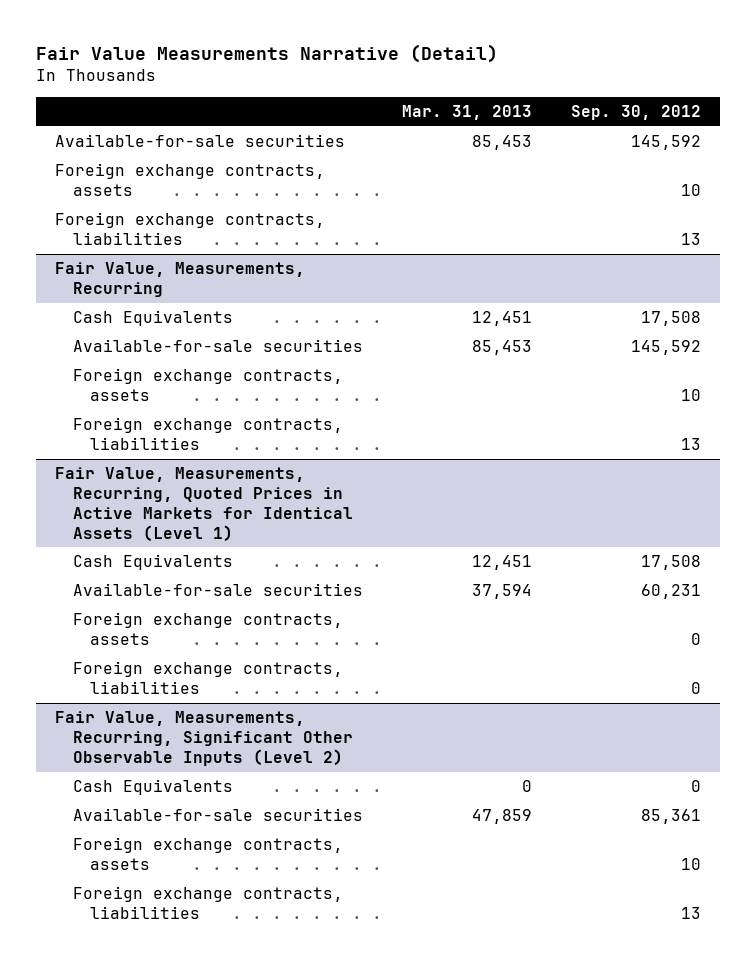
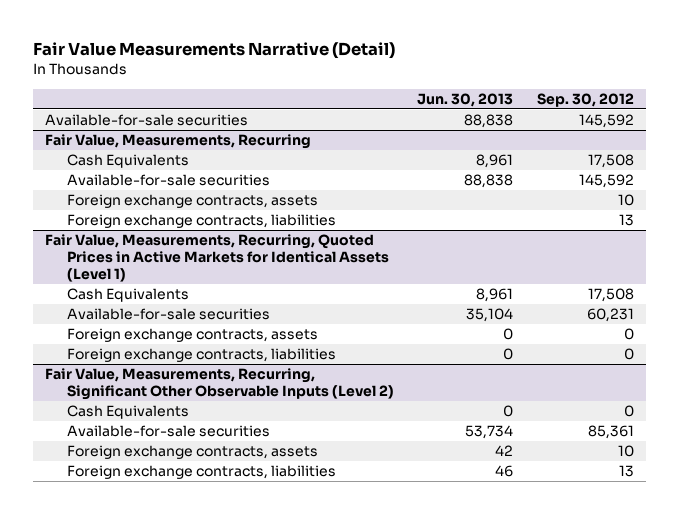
[401,105,532,121] Mar. 31, 2013 -> none
none -> [417,92,514,107] Jun. 30, 2013
[55,163,326,196] Foreign exchange contracts, assets -> none
[55,212,326,245] Foreign exchange contracts, liabilities -> none

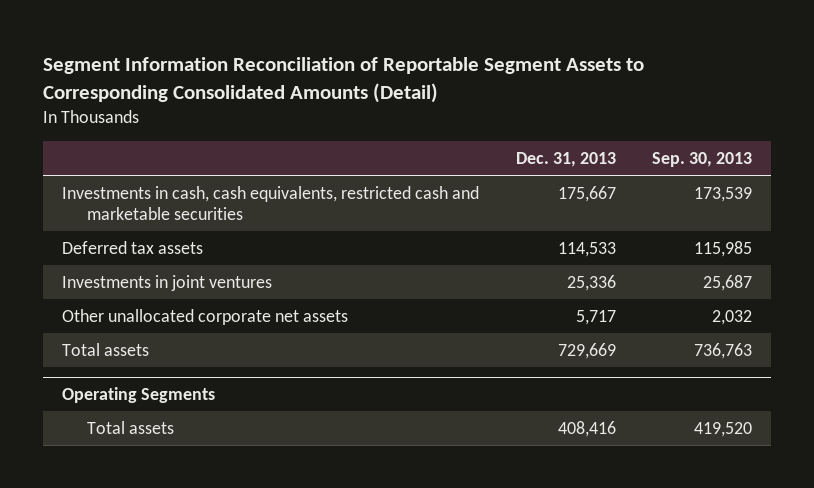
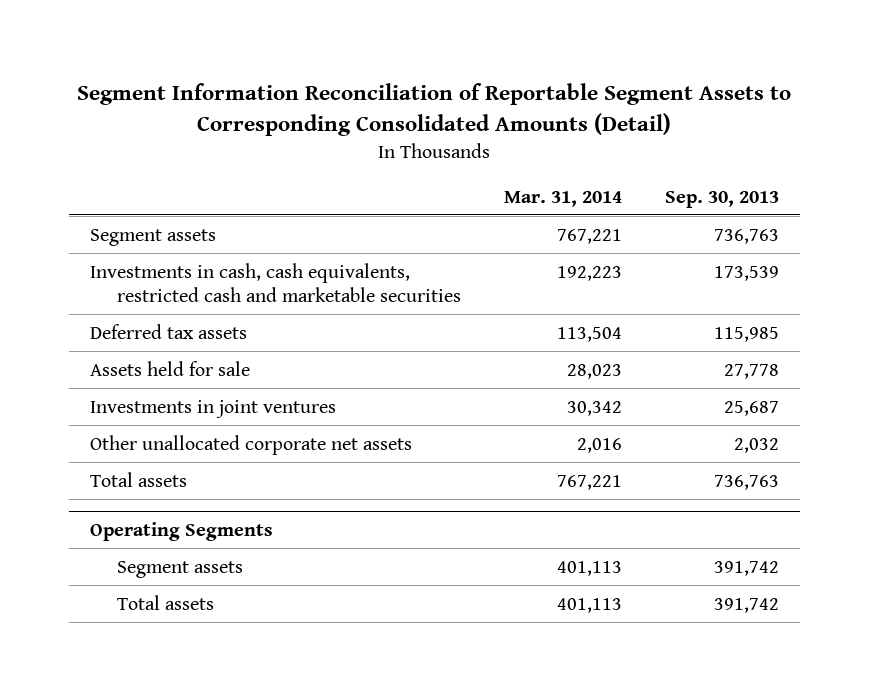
[515,152,616,168] Dec. 31, 2013 -> none
none -> [503,190,622,207] Mar. 31, 2014
none -> [90,228,217,246] Segment assets
none -> [90,360,251,376] Assets held for sale
none -> [117,560,244,578] Segment assets
[694,421,753,437] 419,520 -> [713,597,779,613] 391,742

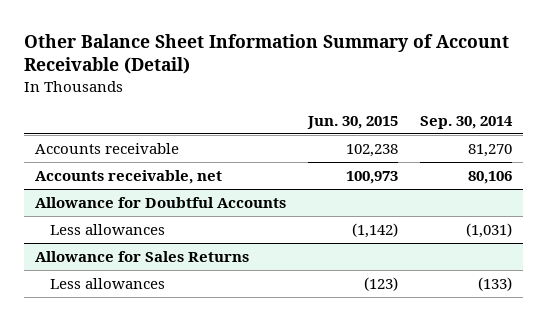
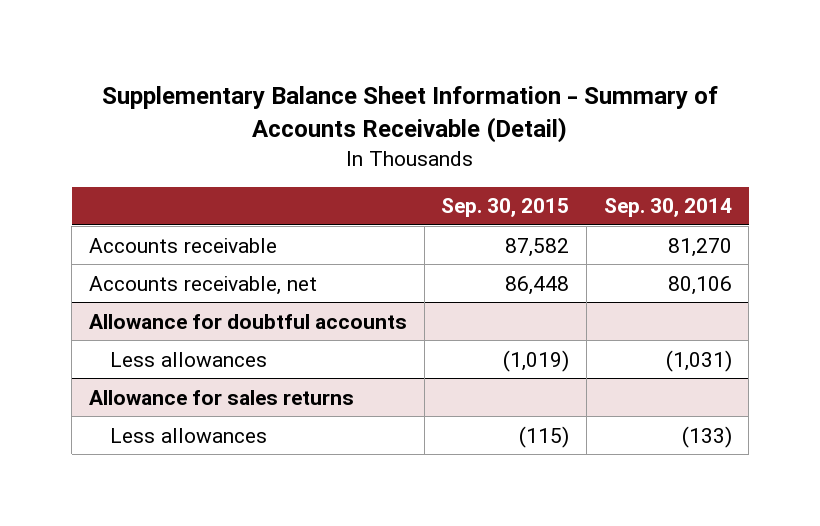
[24,33,510,75] Other Balance Sheet Information Summary of Account Receivable (Detail) -> [102,86,719,144] Supplementary Balance Sheet Information - Summary of Accounts Receivable (Detail)
[306,116,398,130] Jun. 30, 2015 -> none
none -> [441,198,570,218] Sep. 30, 2015
[35,196,287,208] Allowance for Doubtful Accounts -> [88,313,407,329] Allowance for doubtful accounts
[35,250,250,262] Allowance for Sales Returns -> [88,389,354,405] Allowance for sales returns

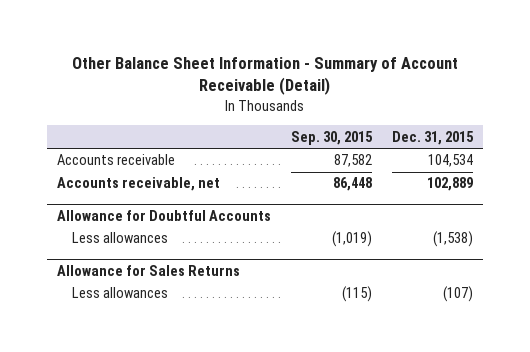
[102,86,719,144] Supplementary Balance Sheet Information - Summary of Accounts Receivable (Detail) -> [71,57,458,96] Other Balance Sheet Information - Summary of Account Receivable (Detail)
[603,198,732,218] Sep. 30, 2014 -> none
none -> [391,130,474,145] Dec. 31, 2015
[88,313,407,329] Allowance for doubtful accounts -> [56,209,271,221] Allowance for Doubtful Accounts
[88,389,354,405] Allowance for sales returns -> [56,264,240,276] Allowance for Sales Returns

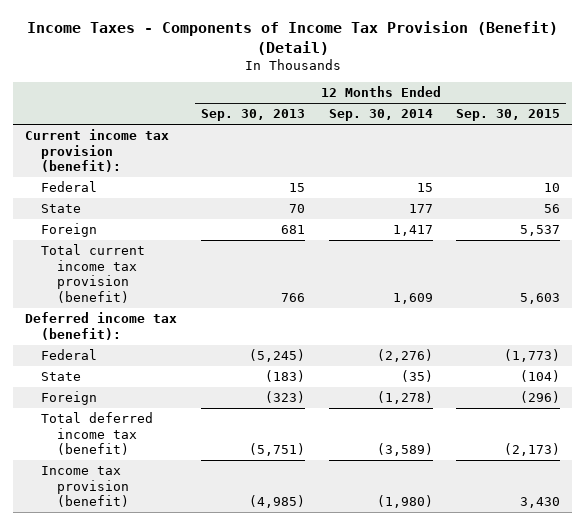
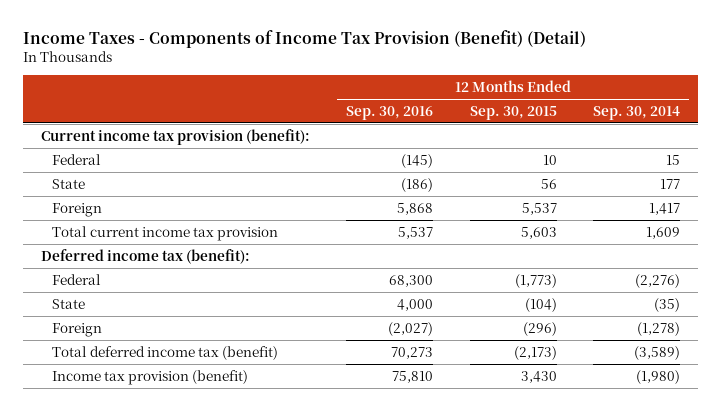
[200,109,305,122] Sep. 30, 2013 -> none
none -> [346,105,434,120] Sep. 30, 2016
[41,244,146,303] Total current income tax provision (benefit) -> [52,225,279,241] Total current income tax provision

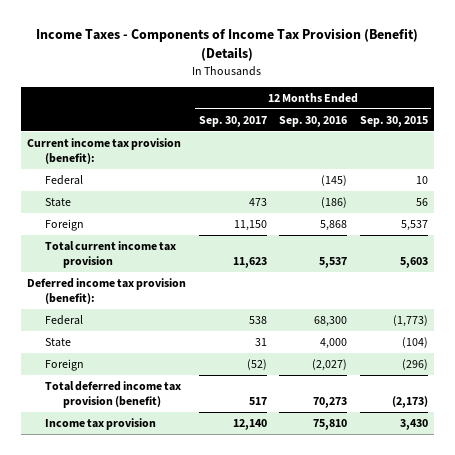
[22,29,586,48] Income Taxes - Components of Income Tax Provision (Benefit) (Detail) -> [36,28,419,62] Income Taxes - Components of Income Tax Provision (Benefit) (Details)
[592,105,680,120] Sep. 30, 2014 -> none
none -> [198,115,267,127] Sep. 30, 2017
[41,248,251,264] Deferred income tax (benefit): -> [26,278,186,304] Deferred income tax provision (benefit):
[52,345,279,360] Total deferred income tax (benefit) -> [45,381,182,408] Total deferred income tax provision (benefit)
[52,369,249,385] Income tax provision (benefit) -> [45,418,157,431] Income tax provision

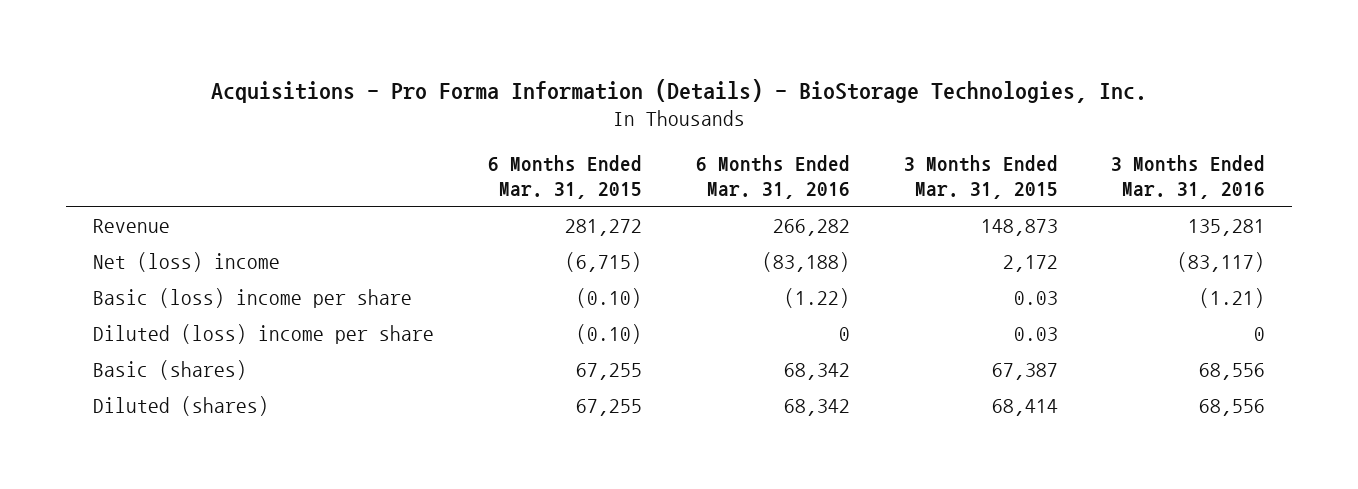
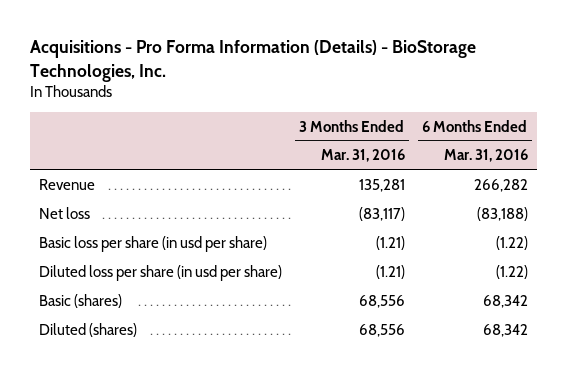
[487,154,642,199] 6 Months Ended Mar. 31, 2015 -> none
[903,154,1058,199] 3 Months Ended Mar. 31, 2015 -> none
[93,251,281,272] Net (loss) income -> [38,206,90,219] Net loss
[93,287,413,308] Basic (loss) income per share -> [38,235,267,252] Basic loss per share (in usd per share)
[93,323,435,344] Diluted (loss) income per share -> [38,264,282,281] Diluted loss per share (in usd per share)
[838,326,850,341] 0 -> [495,264,528,279] (1.22)
[1254,326,1266,341] 0 -> [375,264,405,279] (1.21)

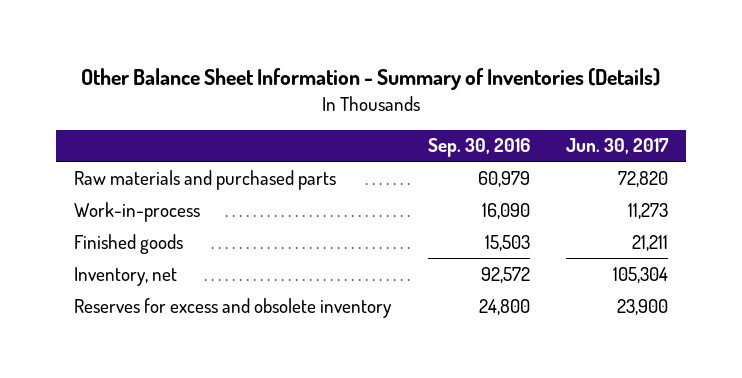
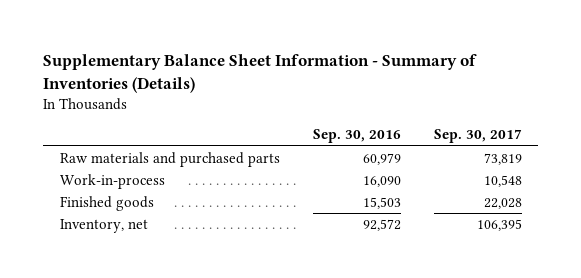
[81,68,661,91] Other Balance Sheet Information - Summary of Inventories (Details) -> [43,54,478,93] Supplementary Balance Sheet Information - Summary of Inventories (Details)
[566,138,670,155] Jun. 30, 2017 -> none
none -> [433,129,522,144] Sep. 30, 2017
[74,297,393,318] Reserves for excess and obsolete inventory -> none

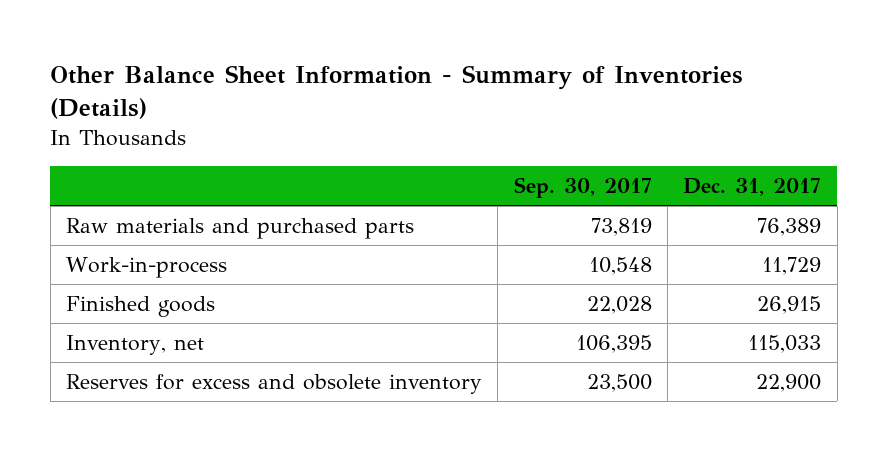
[43,54,478,93] Supplementary Balance Sheet Information - Summary of Inventories (Details) -> [50,65,744,120] Other Balance Sheet Information - Summary of Inventories (Details)
[312,129,401,144] Sep. 30, 2016 -> none
none -> [683,178,822,197] Dec. 31, 2017
none -> [66,373,483,394] Reserves for excess and obsolete inventory

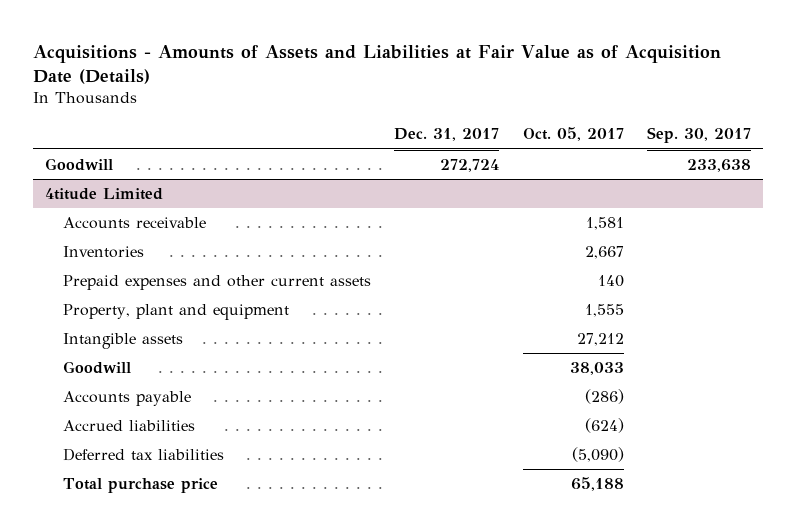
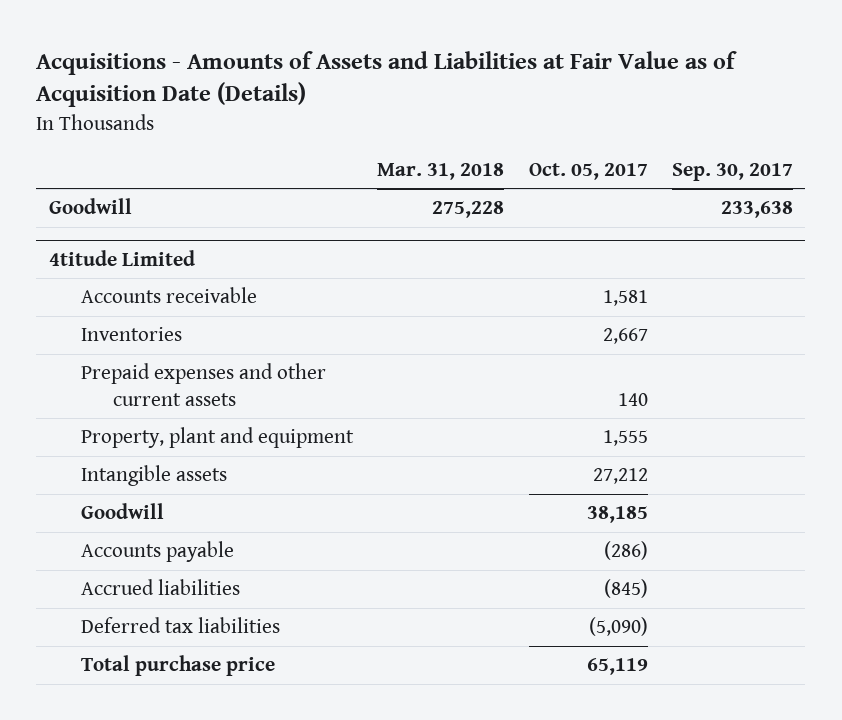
[394,128,500,142] Dec. 31, 2017 -> none
none -> [377,163,505,181] Mar. 31, 2018
[569,362,624,376] 38,033 -> [586,506,648,524] 38,185
[584,418,624,434] (624) -> [603,579,648,599] (845)
[570,477,624,492] 65,188 -> [586,658,648,676] 65,119

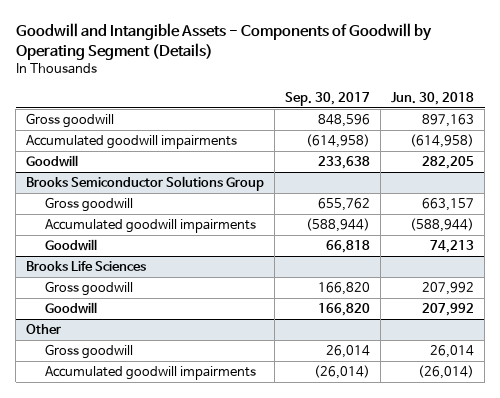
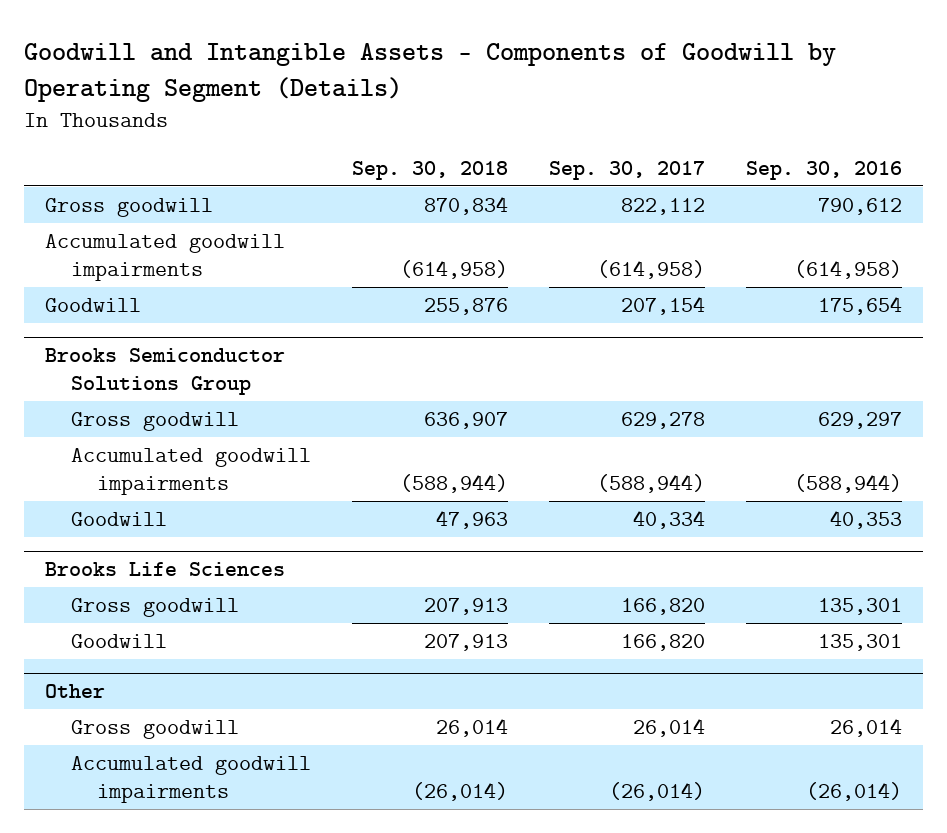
[391,91,475,105] Jun. 30, 2018 -> none
none -> [352,160,509,180] Sep. 30, 2018
none -> [746,160,903,180] Sep. 30, 2016
[318,114,371,128] 848,596 -> [621,197,706,215] 822,112
[318,156,371,170] 233,638 -> [621,295,706,315] 207,154
[318,198,371,212] 655,762 -> [621,411,706,429] 629,278
[326,240,371,254] 66,818 -> [633,509,706,529] 40,334

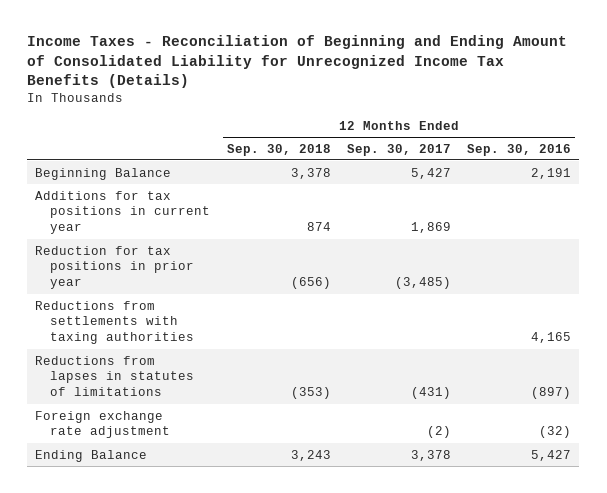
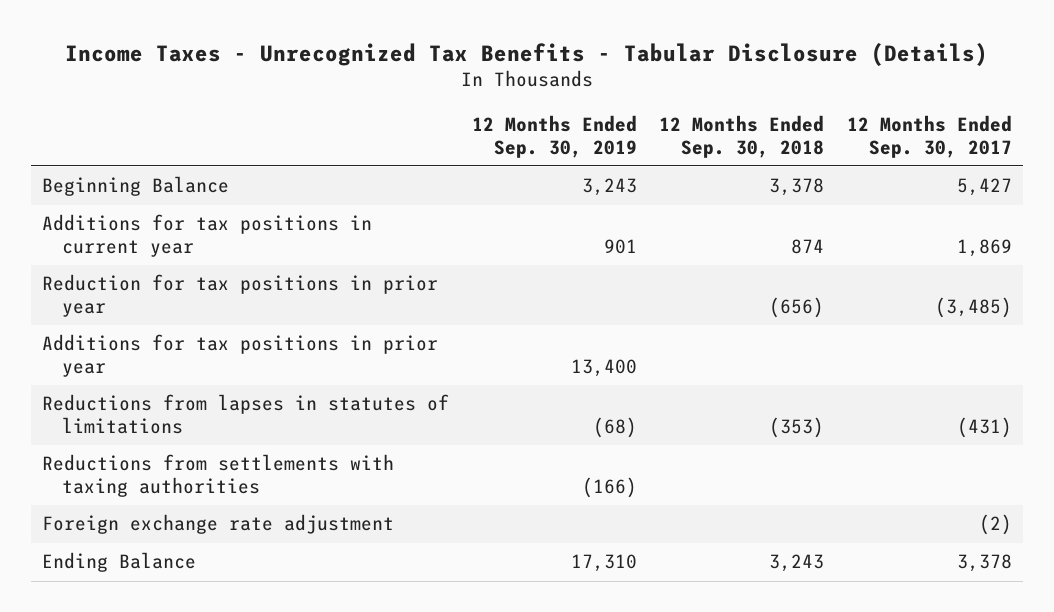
[27,35,568,88] Income Taxes - Reconciliation of Beginning and Ending Amount of Consolidated Liability for Unrecognized Income Tax Benefits (Details) -> [65,42,989,66] Income Taxes - Unrecognized Tax Benefits - Tabular Disclosure (Details)
[467,143,572,156] Sep. 30, 2016 -> none
none -> [471,115,637,158] 12 Months Ended Sep. 30, 2019
none -> [42,334,439,378] Additions for tax positions in prior year
[35,300,195,345] Reductions from settlements with taxing authorities -> [42,454,395,498] Reductions from settlements with taxing authorities

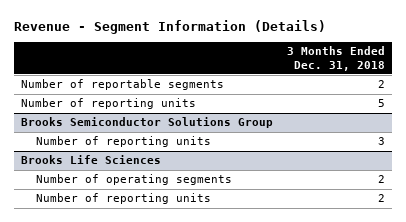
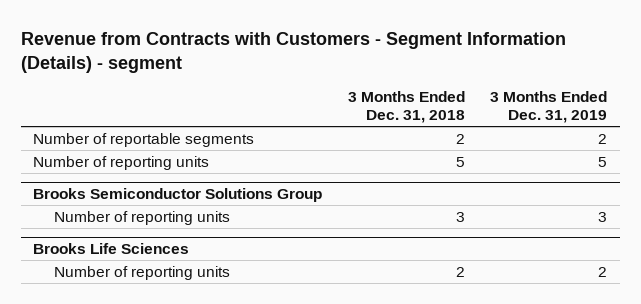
[13,19,326,34] Revenue - Segment Information (Details) -> [20,31,566,74] Revenue from Contracts with Customers - Segment Information (Details) - segment
none -> [490,90,608,124] 3 Months Ended Dec. 31, 2019
[35,174,232,186] Number of operating segments -> none

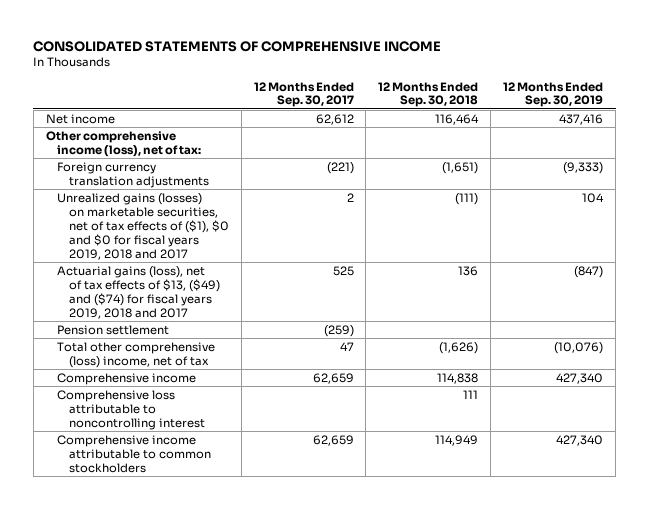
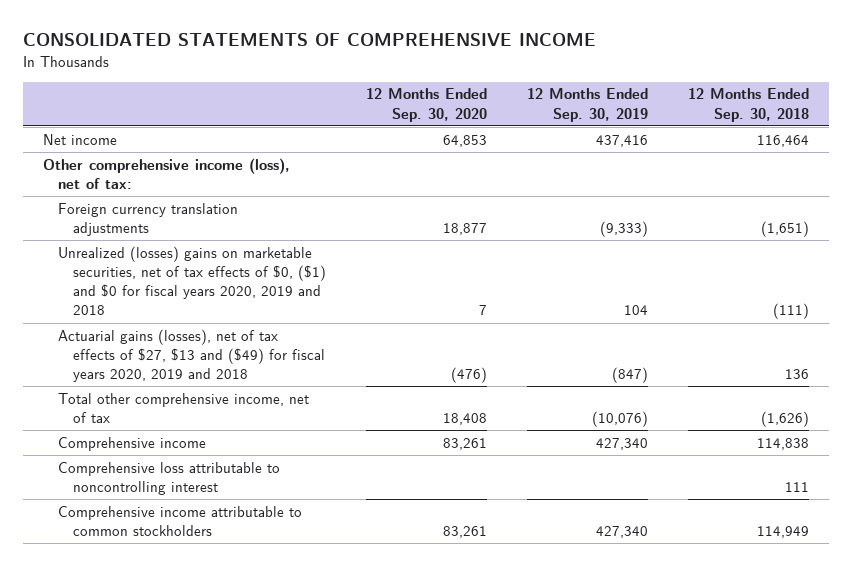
[253,81,354,108] 12 Months Ended Sep. 30, 2017 -> none
none -> [366,88,488,122] 12 Months Ended Sep. 30, 2020
[57,324,170,335] Pension settlement -> none
[57,192,229,260] Unrealized gains (losses) on marketable securities, net of tax effects of ($1), $0 and $0 for fiscal years 2019, 2018 and 2017 -> [58,245,327,316] Unrealized (losses) gains on marketable securities, net of tax effects of $0, ($1) and $0 for fiscal years 2020, 2019 and 2018
[57,265,220,319] Actuarial gains (loss), net of tax effects of $13, ($49) and ($74) for fiscal years 2019, 2018 and 2017 -> [58,328,326,383] Actuarial gains (losses), net of tax effects of $27, $13 and ($49) for fiscal years 2020, 2019 and 2018
[57,341,216,368] Total other comprehensive (loss) income, net of tax -> [58,392,310,423] Total other comprehensive income, net of tax

